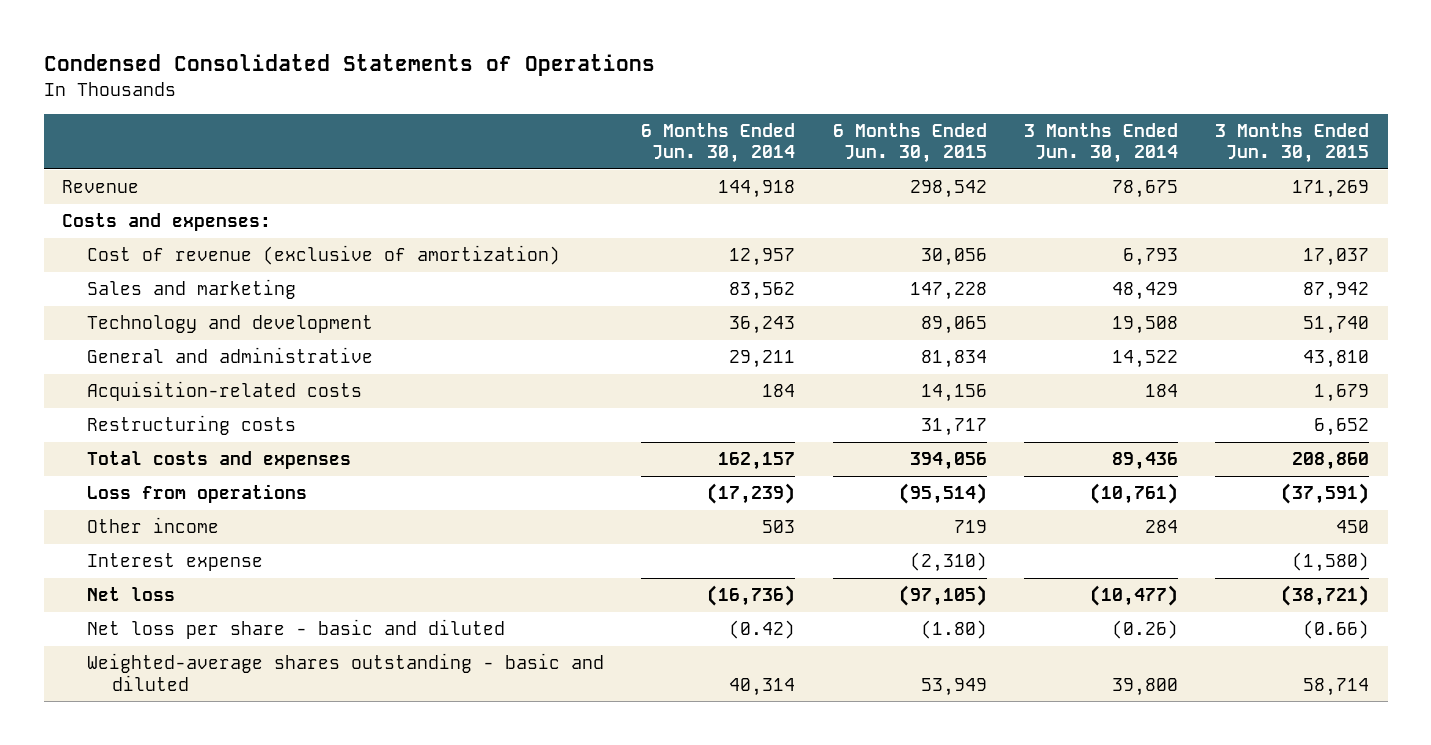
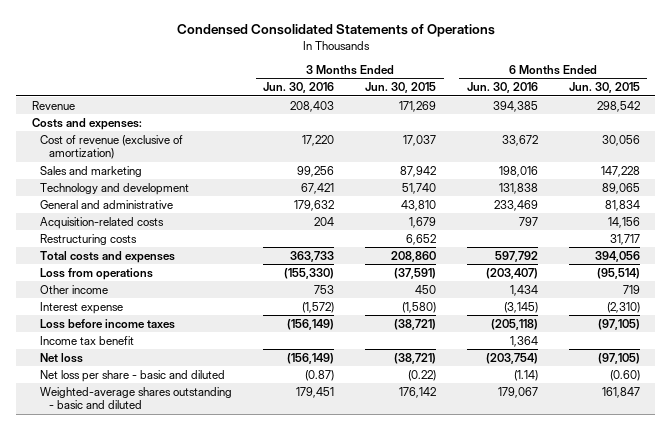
[641,122,796,164] 6 Months Ended Jun. 30, 2014 -> none
[1023,122,1178,164] 3 Months Ended Jun. 30, 2014 -> none
none -> [263,82,335,94] Jun. 30, 2016
none -> [466,82,538,94] Jun. 30, 2016
none -> [40,318,176,329] Loss before income taxes
none -> [40,335,135,345] Income tax benefit
[920,620,987,640] (1.80) -> [609,369,640,381] (0.60)
[1303,620,1370,640] (0.66) -> [407,369,436,381] (0.22)
[920,677,987,696] 53,949 -> [601,386,640,398] 161,847
[1303,677,1370,696] 58,714 -> [398,386,436,398] 176,142

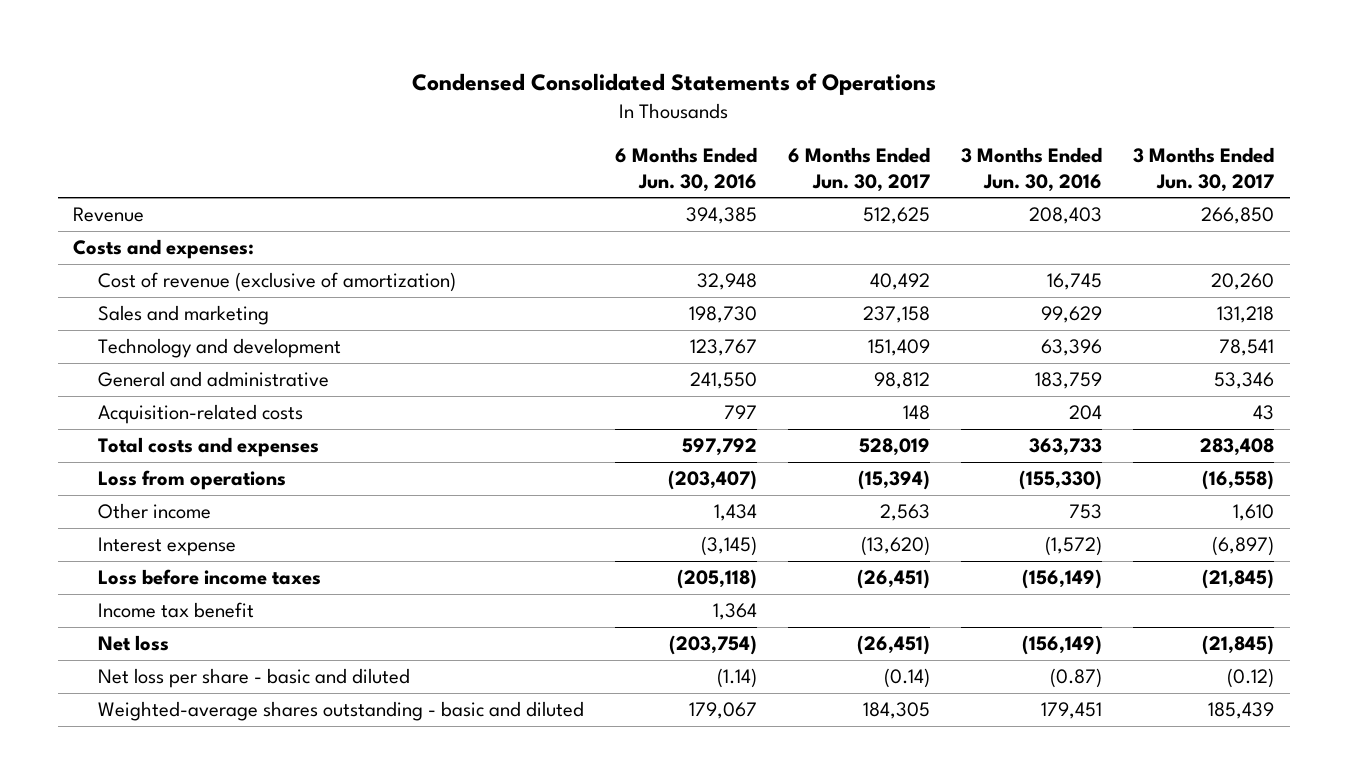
[364,82,436,94] Jun. 30, 2015 -> none
[568,82,640,94] Jun. 30, 2015 -> none
none -> [787,146,930,192] 6 Months Ended Jun. 30, 2017
none -> [1133,146,1275,192] 3 Months Ended Jun. 30, 2017
[302,134,335,146] 17,220 -> [1046,273,1102,291] 16,745
[501,134,538,146] 33,672 -> [696,273,757,291] 32,948
[297,165,335,177] 99,256 -> [1040,306,1102,324] 99,629
[498,165,538,177] 198,016 -> [688,306,757,324] 198,730
[301,182,335,194] 67,421 -> [1040,339,1102,357] 63,396
[498,182,538,194] 131,838 -> [689,339,757,357] 123,767
[294,199,335,211] 179,632 -> [1034,372,1102,390] 183,759
[493,199,538,211] 233,469 -> [689,372,757,390] 241,550
[40,233,138,245] Restructuring costs -> none

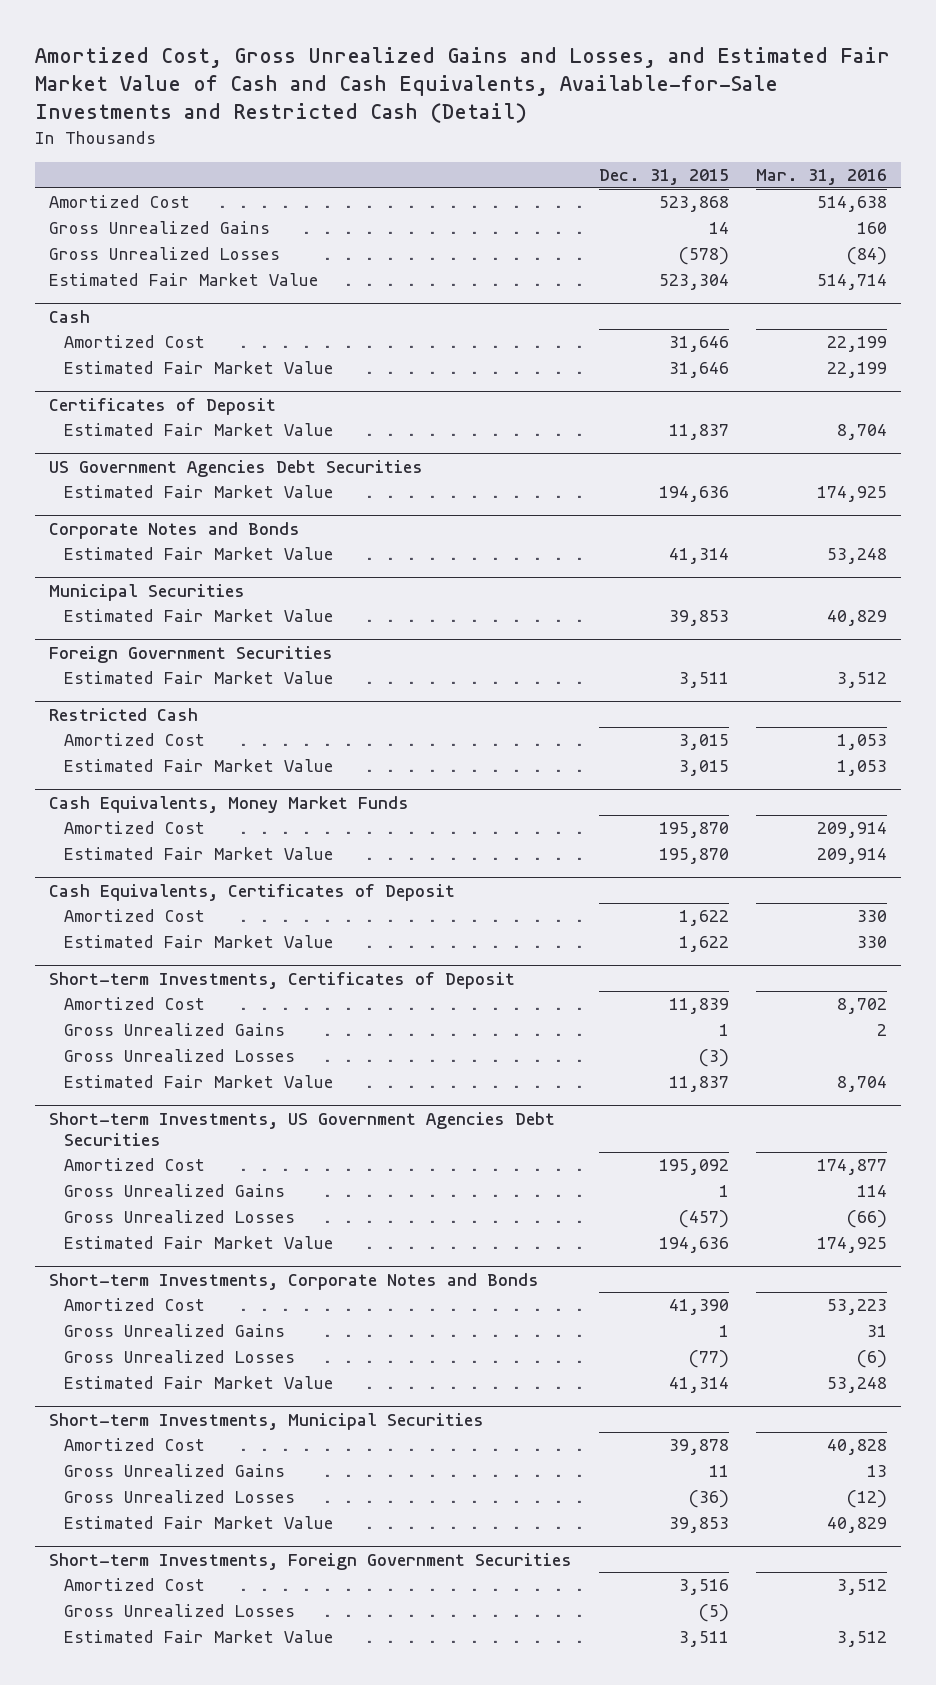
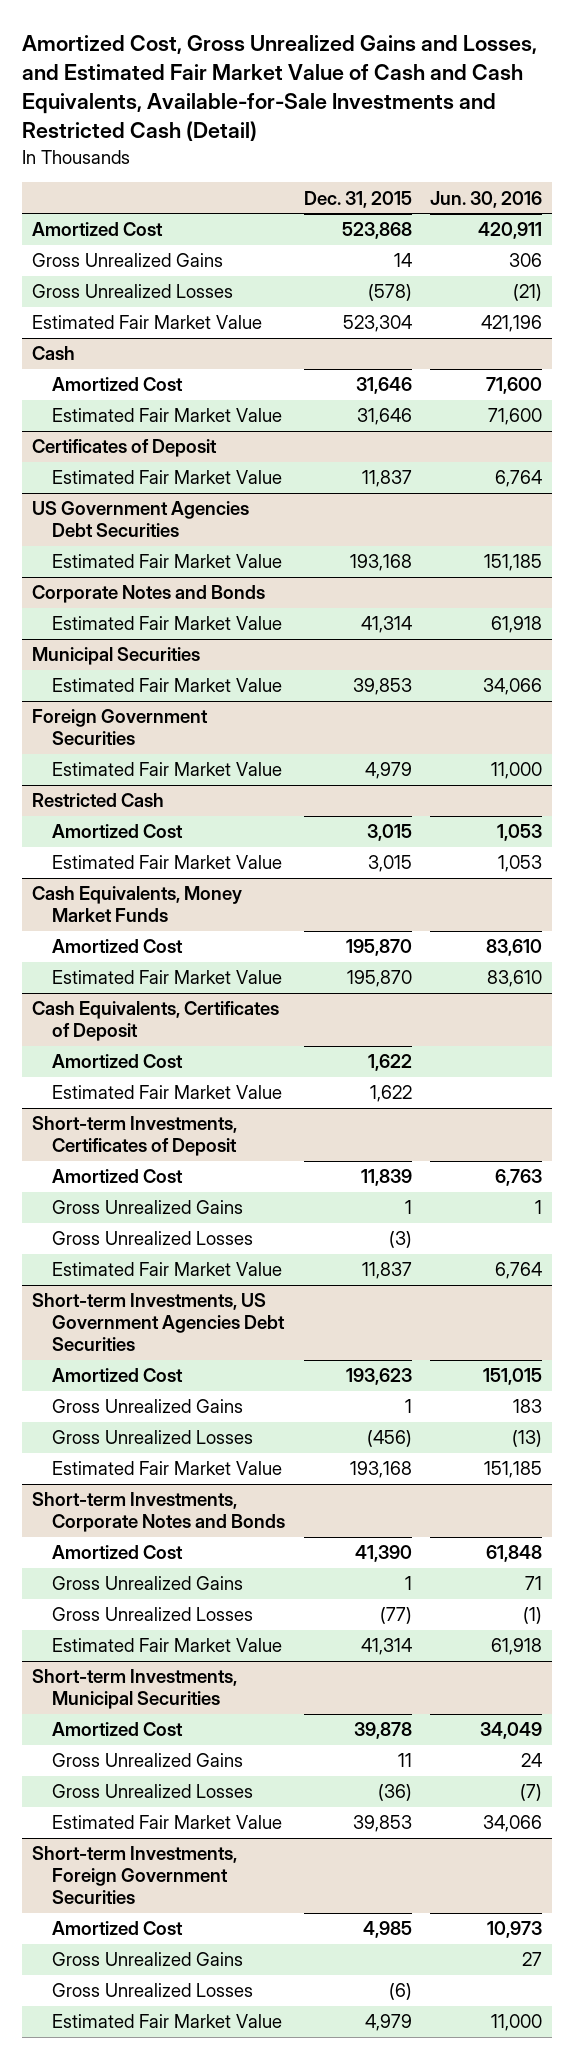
[756,168,888,185] Mar. 31, 2016 -> none
none -> [430,190,543,208] Jun. 30, 2016
[658,486,729,503] 194,636 -> [349,554,412,572] 193,168
[678,672,729,689] 3,511 -> [364,762,412,780] 4,979
[658,1159,729,1176] 195,092 -> [345,1368,412,1386] 193,623
[678,1210,729,1229] (457) -> [366,1430,412,1448] (456)
[658,1237,729,1254] 194,636 -> [349,1461,412,1479] 193,168
[678,1579,729,1596] 3,516 -> [362,1921,412,1939] 4,985
none -> [51,1952,243,1967] Gross Unrealized Gains
[698,1604,729,1623] (5) -> [388,1983,412,2001] (6)
[678,1631,729,1648] 3,511 -> [364,2014,412,2032] 4,979

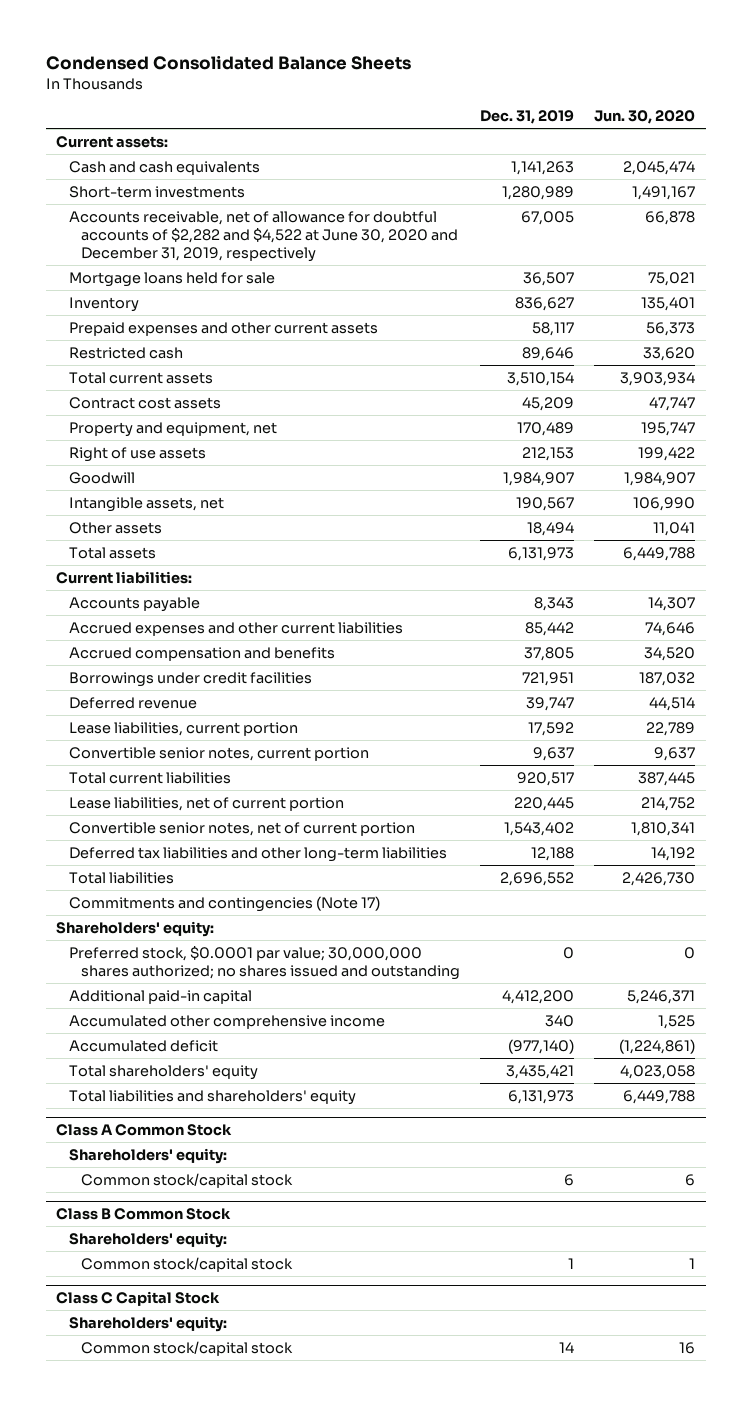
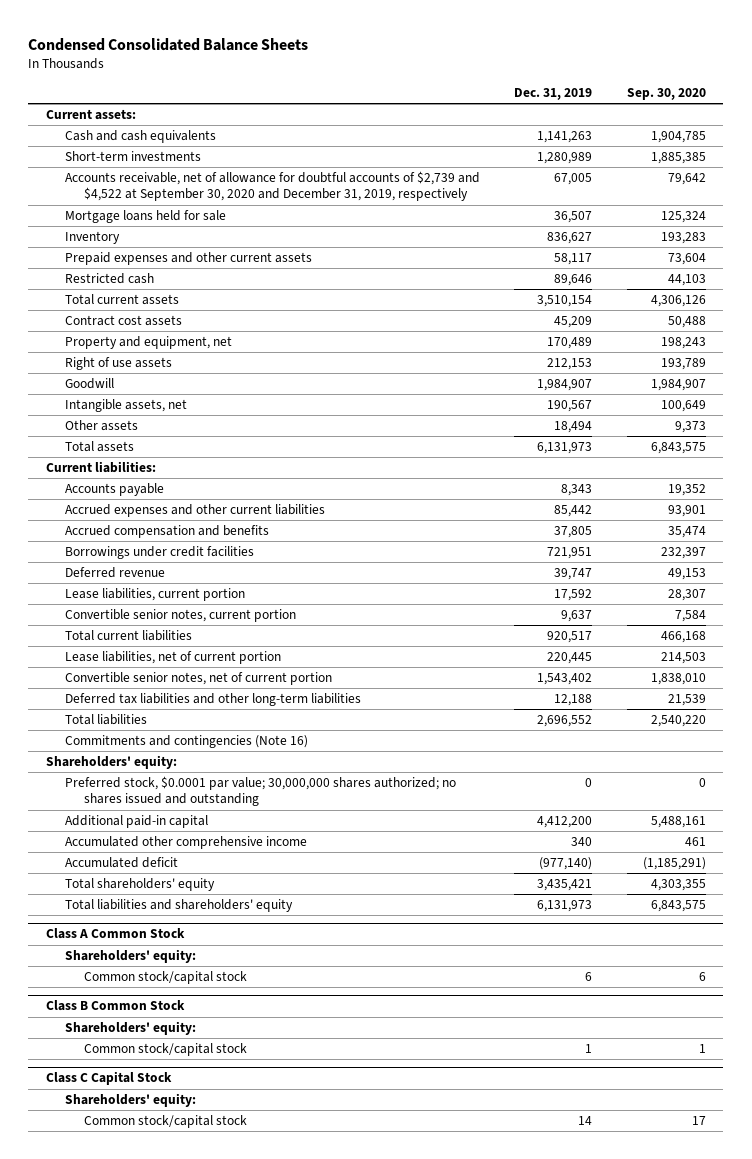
[594,110,696,125] Jun. 30, 2020 -> none
none -> [626,88,706,101] Sep. 30, 2020
[68,210,458,263] Accounts receivable, net of allowance for doubtful accounts of $2,282 and $4,522 at June 30, 2020 and December 31, 2019, respectively -> [64,171,480,202] Accounts receivable, net of allowance for doubtful accounts of $2,739 and $4,522 at September 30, 2020 and December 31, 2019, respectively
[68,895,380,912] Commitments and contingencies (Note 17) -> [64,735,308,749] Commitments and contingencies (Note 16)

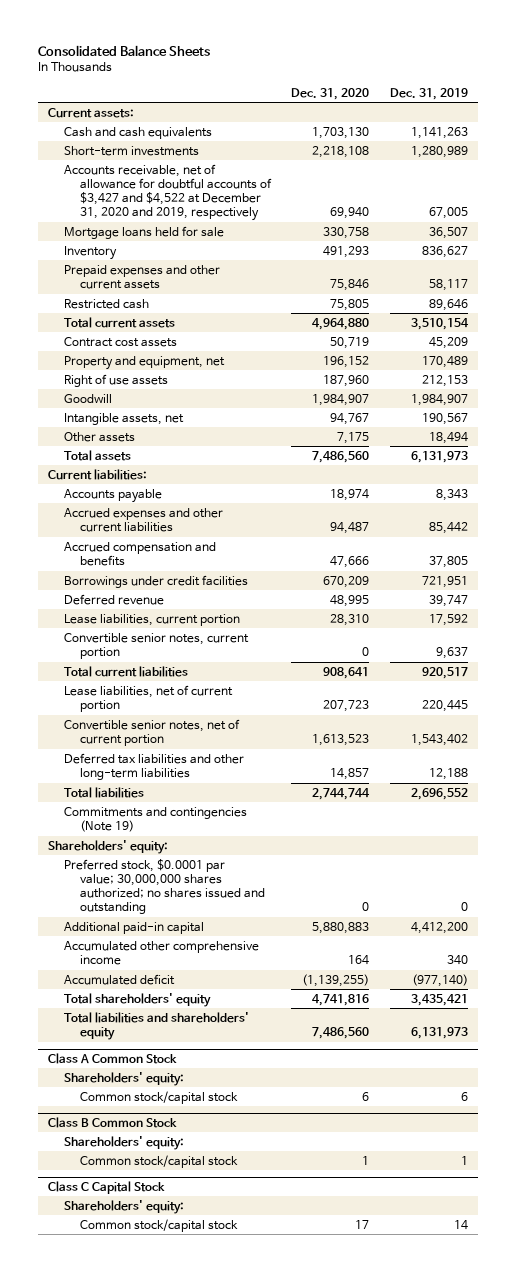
[28,37,309,51] Condensed Consolidated Balance Sheets -> [38,44,211,56] Consolidated Balance Sheets
[626,88,706,101] Sep. 30, 2020 -> none
none -> [291,87,370,100] Dec. 31, 2020
[64,171,480,202] Accounts receivable, net of allowance for doubtful accounts of $2,739 and $4,522 at September 30, 2020 and December 31, 2019, respectively -> [64,163,272,222] Accounts receivable, net of allowance for doubtful accounts of $3,427 and $4,522 at December 31, 2020 and 2019, respectively
[64,735,308,749] Commitments and contingencies (Note 16) -> [64,806,248,832] Commitments and contingencies (Note 19)

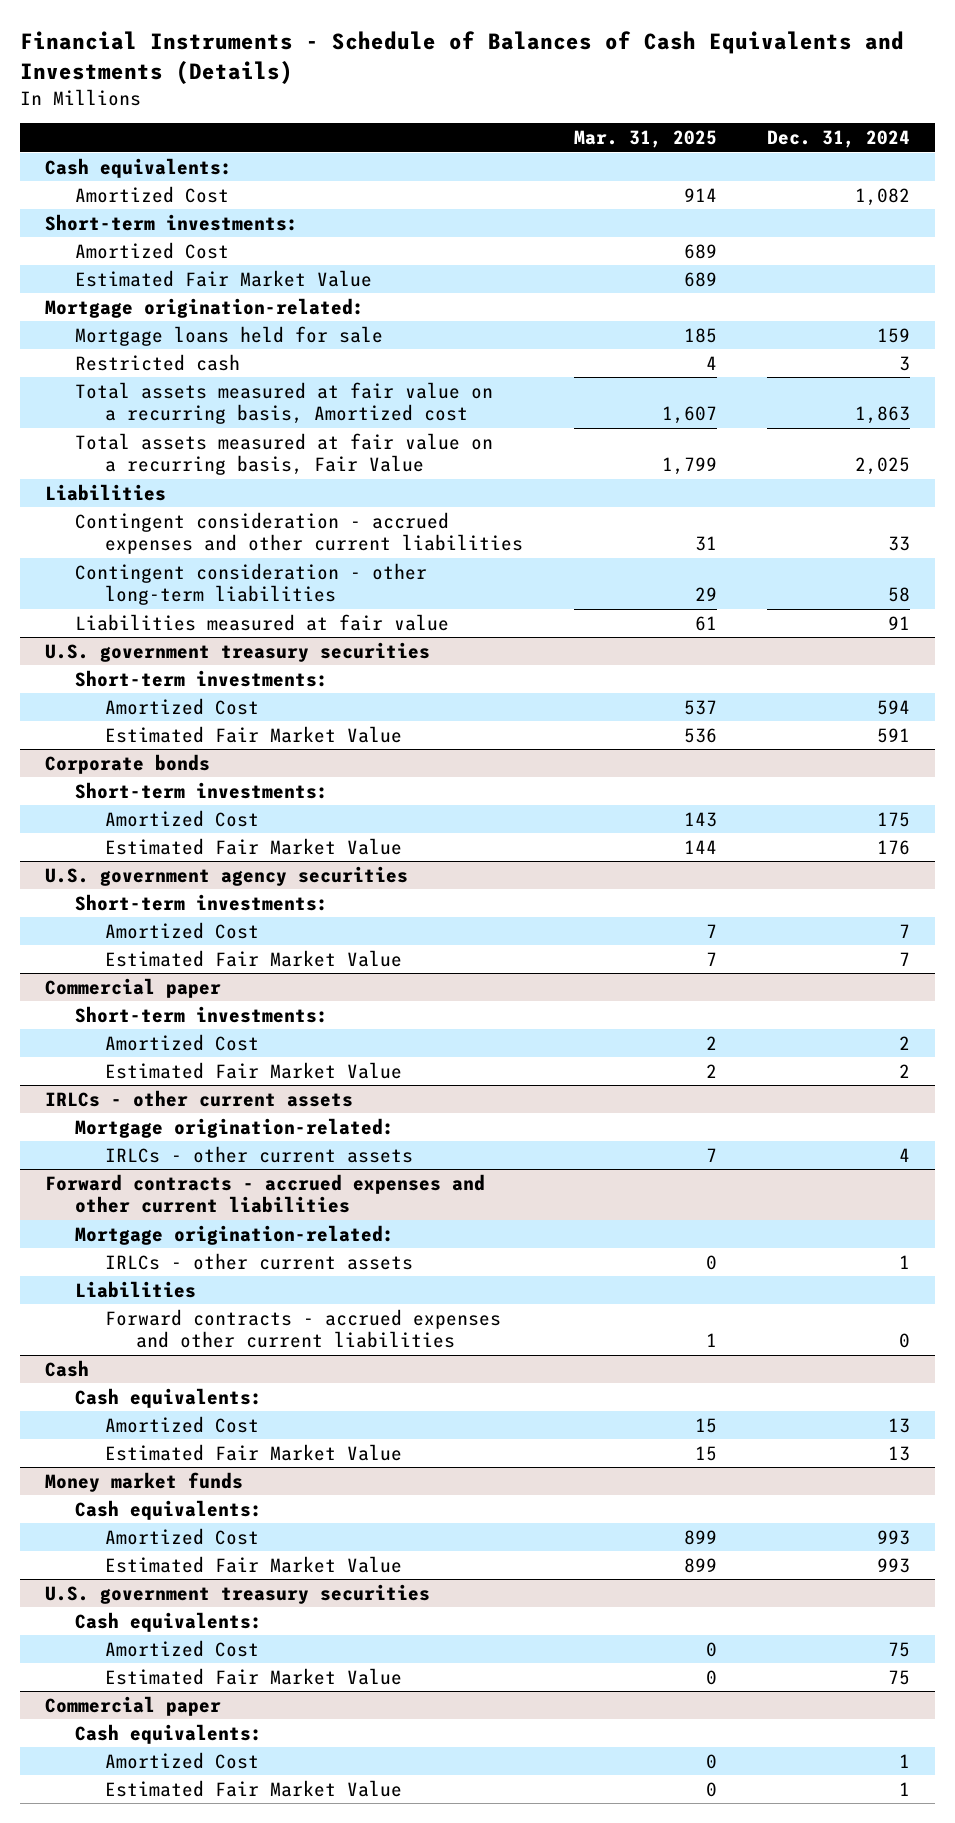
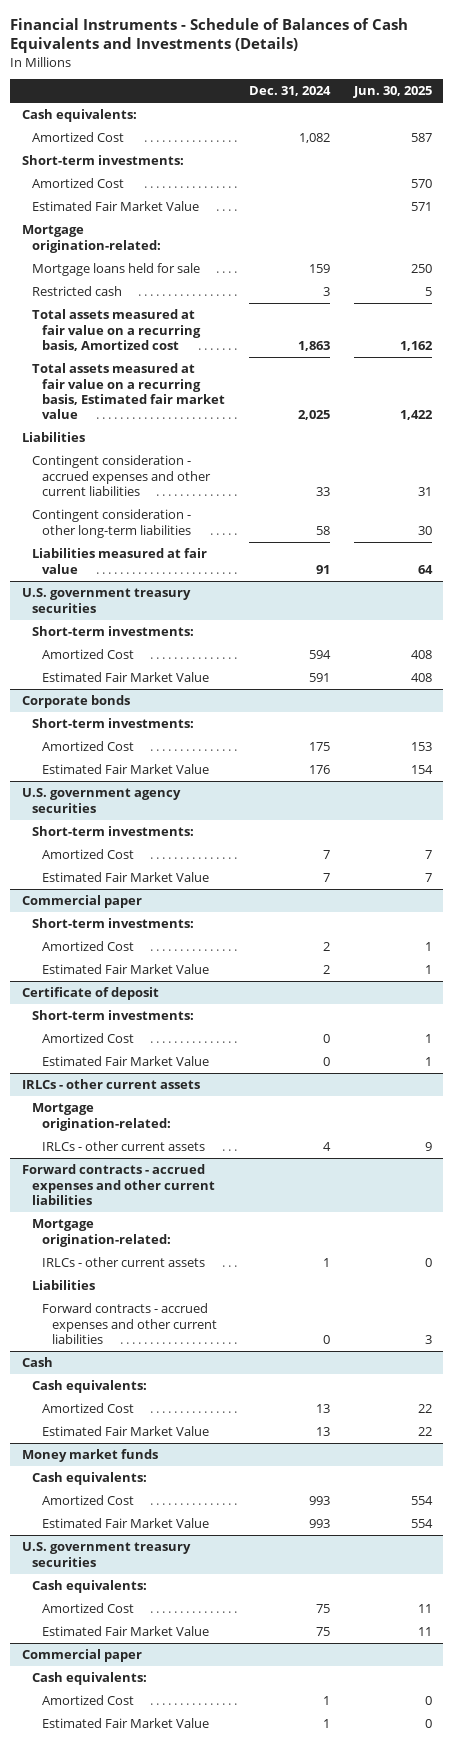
[573,130,717,149] Mar. 31, 2025 -> none
none -> [352,86,432,99] Jun. 30, 2025
[75,432,494,476] Total assets measured at fair value on a recurring basis, Fair Value -> [32,363,226,420] Total assets measured at fair value on a recurring basis, Estimated fair market value
none -> [22,987,160,1001] Certificate of deposit
none -> [32,1010,195,1021] Short-term investments:
none -> [42,1033,135,1044] Amortized Cost
none -> [42,1056,210,1067] Estimated Fair Market Value

